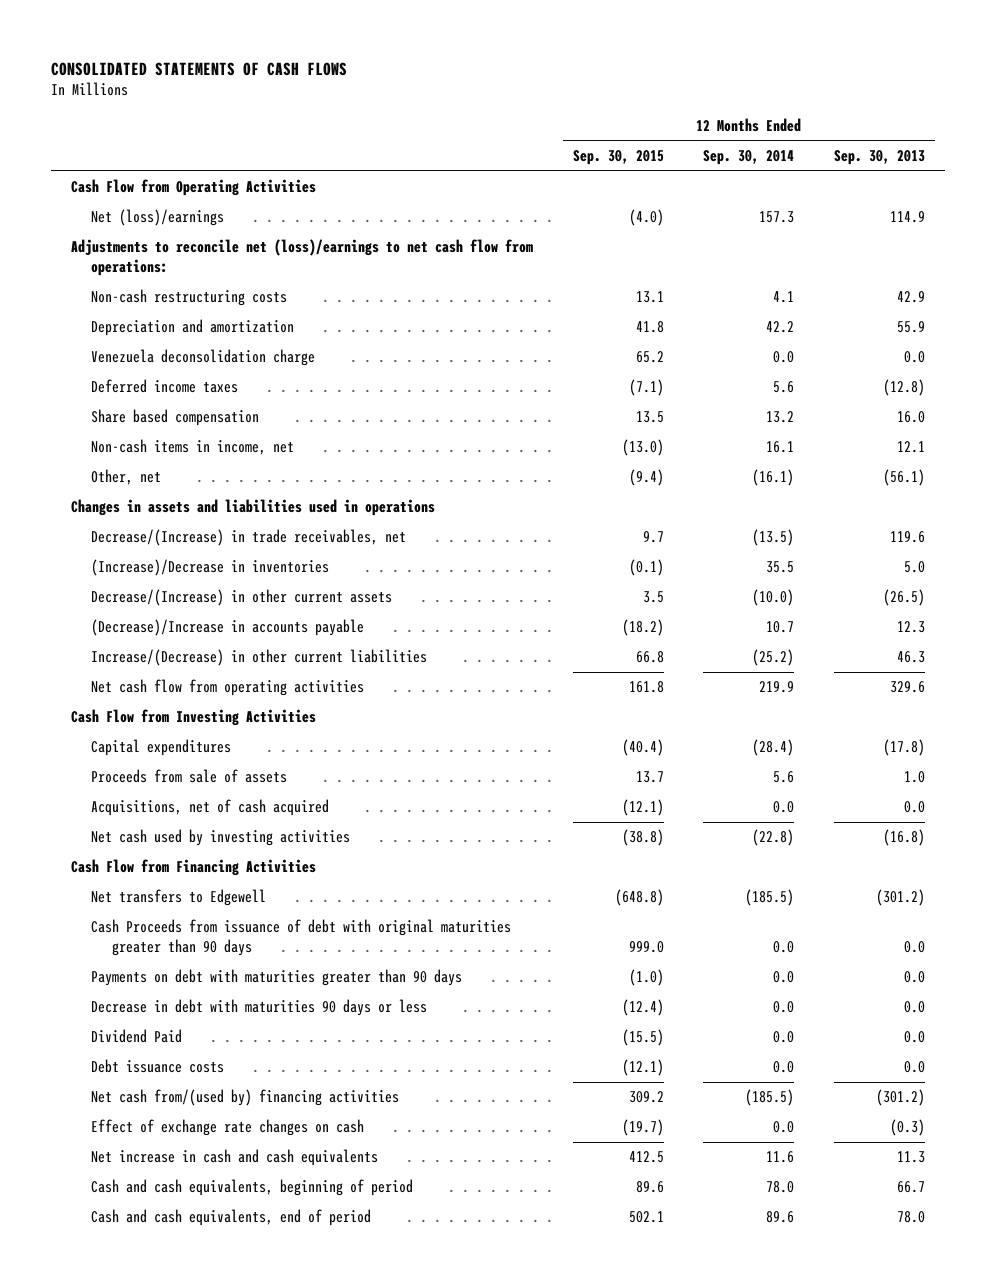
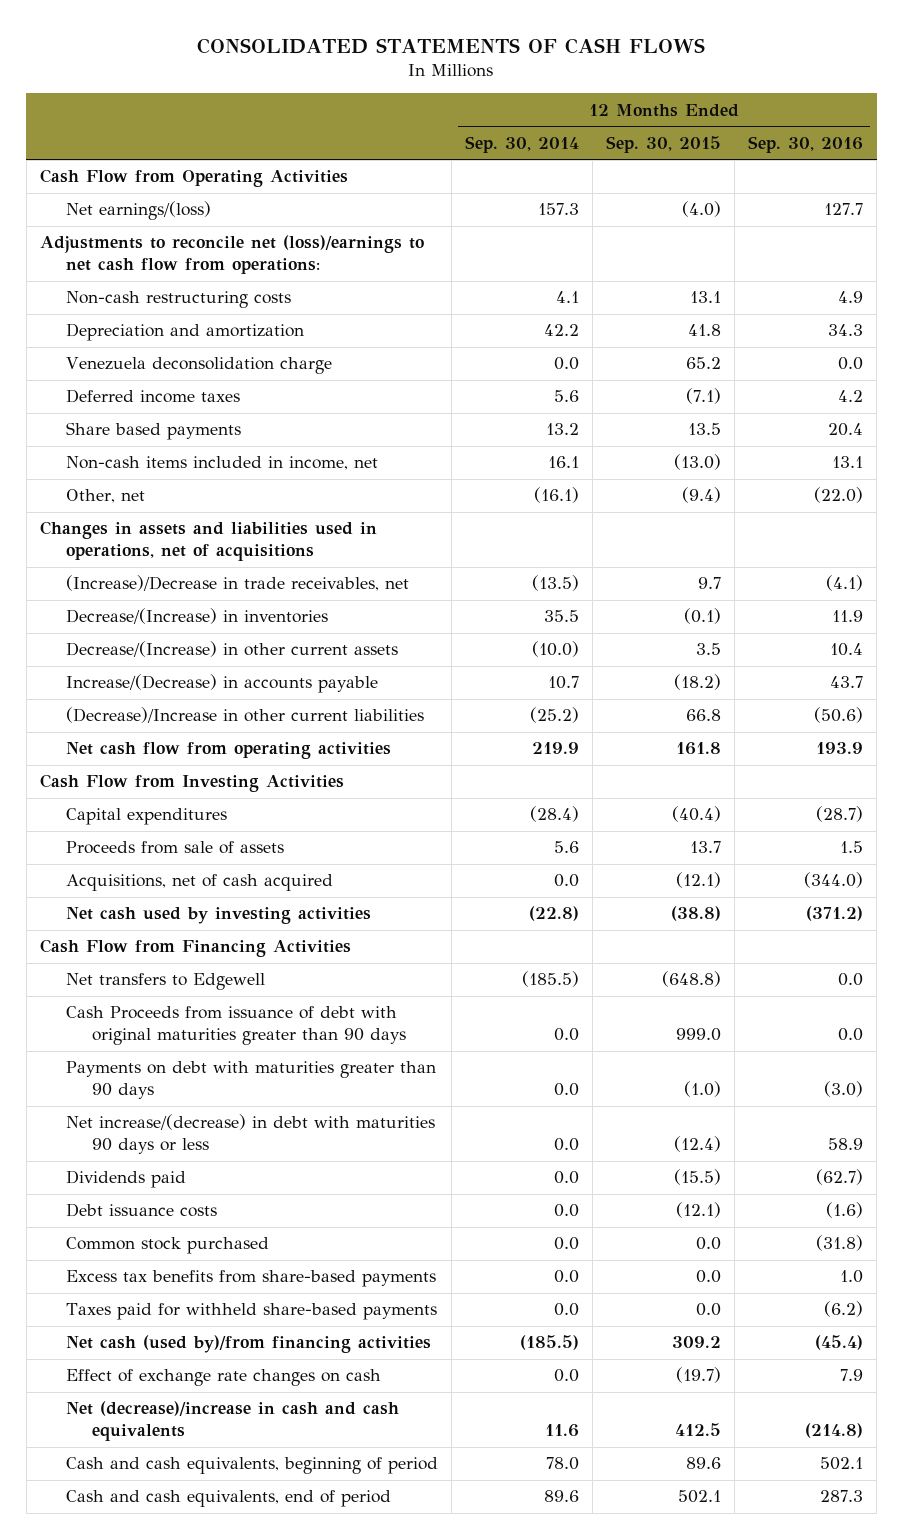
[834,150,926,166] Sep. 30, 2013 -> none
none -> [748,135,864,153] Sep. 30, 2016
[91,209,225,227] Net (loss)/earnings -> [65,201,211,221] Net earnings/(loss)
[91,409,260,427] Share based compensation -> [65,422,241,441] Share based payments
[91,439,295,456] Non-cash items in income, net -> [65,456,378,471] Non-cash items included in income, net
[70,499,435,517] Changes in assets and liabilities used in operations -> [39,521,377,562] Changes in assets and liabilities used in operations, net of acquisitions
[91,529,407,547] Decrease/(Increase) in trade receivables, net -> [65,575,409,592] (Increase)/Decrease in trade receivables, net
[91,559,330,577] (Increase)/Decrease in inventories -> [65,608,328,625] Decrease/(Increase) in inventories
[91,619,365,637] (Decrease)/Increase in accounts payable -> [65,674,378,694] Increase/(Decrease) in accounts payable
[91,649,428,667] Increase/(Decrease) in other current liabilities -> [65,707,424,724] (Decrease)/Increase in other current liabilities
[91,999,428,1017] Decrease in debt with maturities 90 days or less -> [65,1114,435,1155] Net increase/(decrease) in debt with maturities 90 days or less
[91,1029,183,1044] Dividend Paid -> [65,1170,186,1189] Dividends paid
none -> [65,1237,269,1255] Common stock purchased
none -> [65,1270,436,1288] Excess tax benefits from share-based payments
none -> [65,1303,437,1321] Taxes paid for withheld share-based payments
[91,1089,400,1107] Net cash from/(used by) financing activities -> [65,1335,431,1354] Net cash (used by)/from financing activities
[91,1149,379,1167] Net increase in cash and cash equivalents -> [65,1401,399,1442] Net (decrease)/increase in cash and cash equivalents

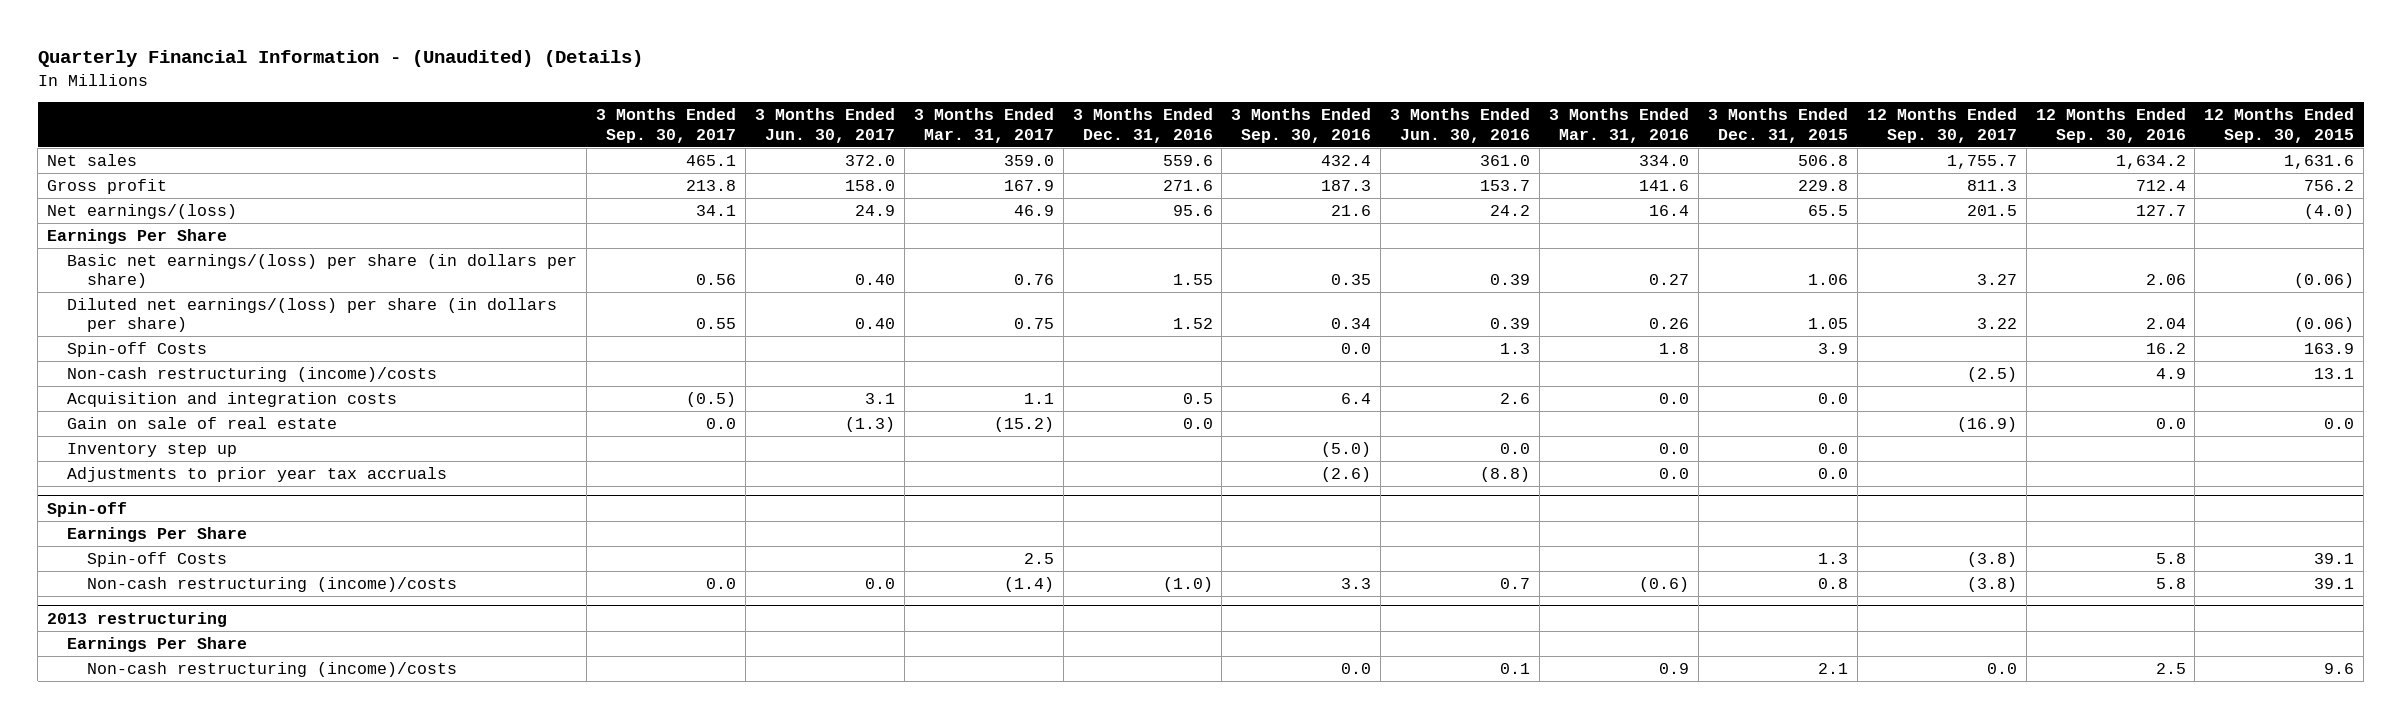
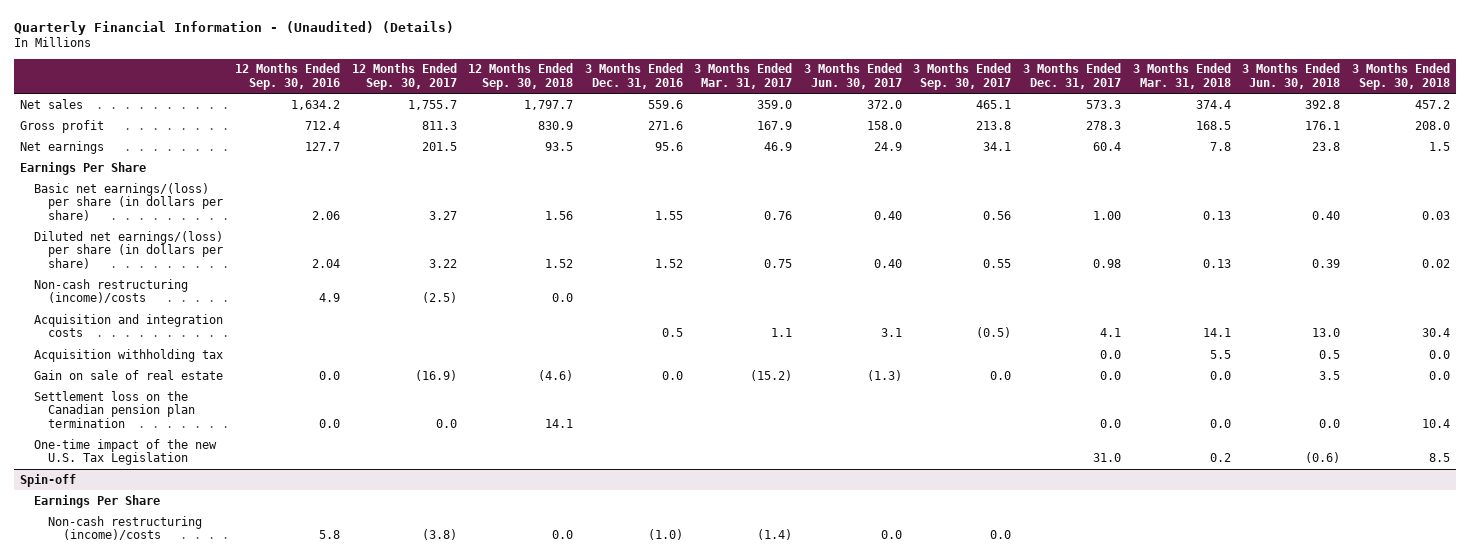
[1231,108,1372,143] 3 Months Ended Sep. 30, 2016 -> none
[1390,108,1531,143] 3 Months Ended Jun. 30, 2016 -> none
[1549,108,1690,143] 3 Months Ended Mar. 31, 2016 -> none
[1707,108,1848,143] 3 Months Ended Dec. 31, 2015 -> none
[2204,108,2355,143] 12 Months Ended Sep. 30, 2015 -> none
none -> [468,63,574,90] 12 Months Ended Sep. 30, 2018
none -> [1023,63,1122,89] 3 Months Ended Dec. 31, 2017
none -> [1132,63,1231,89] 3 Months Ended Mar. 31, 2018
none -> [1242,63,1341,89] 3 Months Ended Jun. 30, 2018
none -> [1351,63,1450,90] 3 Months Ended Sep. 30, 2018
[47,204,238,220] Net earnings/(loss) -> [19,140,104,154] Net earnings
[67,342,208,358] Spin-off Costs -> none
none -> [34,348,224,362] Acquisition withholding tax
[67,443,238,458] Inventory step up -> none
[67,467,448,483] Adjustments to prior year tax accruals -> none
none -> [34,390,196,428] Settlement loss on the Canadian pension plan termination
none -> [34,438,218,466] One-time impact of the new U.S. Tax Legislation
[87,552,228,568] Spin-off Costs -> none
[47,611,228,627] 2013 restructuring -> none
[67,637,248,653] Earnings Per Share -> none
[87,662,458,678] Non-cash restructuring (income)/costs -> none

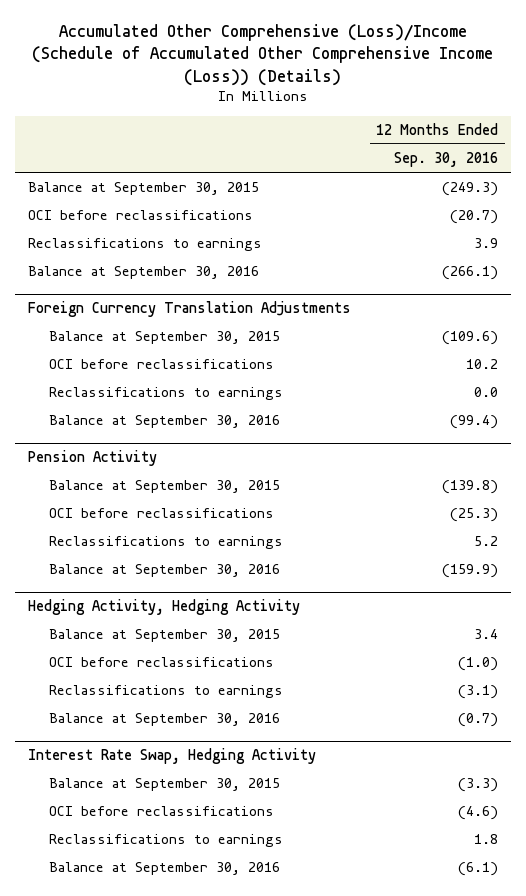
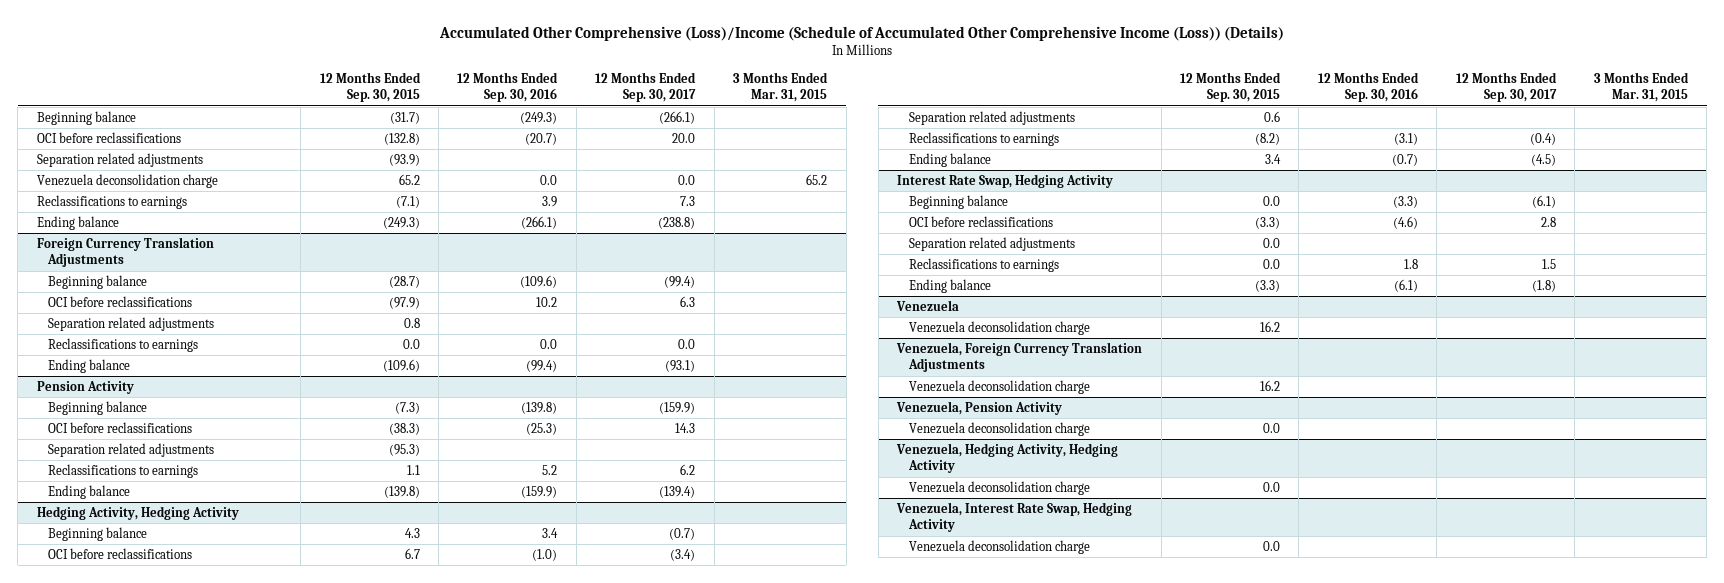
none -> [319,72,421,103] 12 Months Ended Sep. 30, 2015
none -> [595,72,697,103] 12 Months Ended Sep. 30, 2017
none -> [733,72,829,103] 3 Months Ended Mar. 31, 2015
[27,182,259,196] Balance at September 30, 2015 -> [36,111,136,126] Beginning balance
none -> [36,153,203,168] Separation related adjustments
none -> [36,174,218,189] Venezuela deconsolidation charge
[27,266,259,280] Balance at September 30, 2016 -> [36,216,119,231] Ending balance
[48,331,280,345] Balance at September 30, 2015 -> [48,275,148,290] Beginning balance
none -> [48,317,215,332] Separation related adjustments
[48,415,280,429] Balance at September 30, 2016 -> [48,359,131,374] Ending balance
[48,480,280,494] Balance at September 30, 2015 -> [48,401,148,416] Beginning balance
none -> [48,443,215,458] Separation related adjustments
[48,564,280,578] Balance at September 30, 2016 -> [48,485,131,500] Ending balance
[48,629,280,643] Balance at September 30, 2015 -> [48,527,148,542] Beginning balance
none -> [908,111,1075,126] Separation related adjustments
[48,713,280,727] Balance at September 30, 2016 -> [908,153,991,168] Ending balance
[48,778,280,792] Balance at September 30, 2015 -> [908,195,1008,210] Beginning balance
none -> [908,237,1075,252] Separation related adjustments
[48,862,280,876] Balance at September 30, 2016 -> [908,279,991,294] Ending balance
none -> [896,300,960,312] Venezuela
none -> [908,321,1090,336] Venezuela deconsolidation charge
none -> [896,342,1143,373] Venezuela, Foreign Currency Translation Adjustments
none -> [908,380,1090,395] Venezuela deconsolidation charge
none -> [896,401,1063,416] Venezuela, Pension Activity
none -> [908,422,1090,437] Venezuela deconsolidation charge
none -> [896,443,1119,474] Venezuela, Hedging Activity, Hedging Activity
none -> [908,481,1090,496] Venezuela deconsolidation charge
none -> [896,502,1133,533] Venezuela, Interest Rate Swap, Hedging Activity
none -> [908,540,1090,555] Venezuela deconsolidation charge

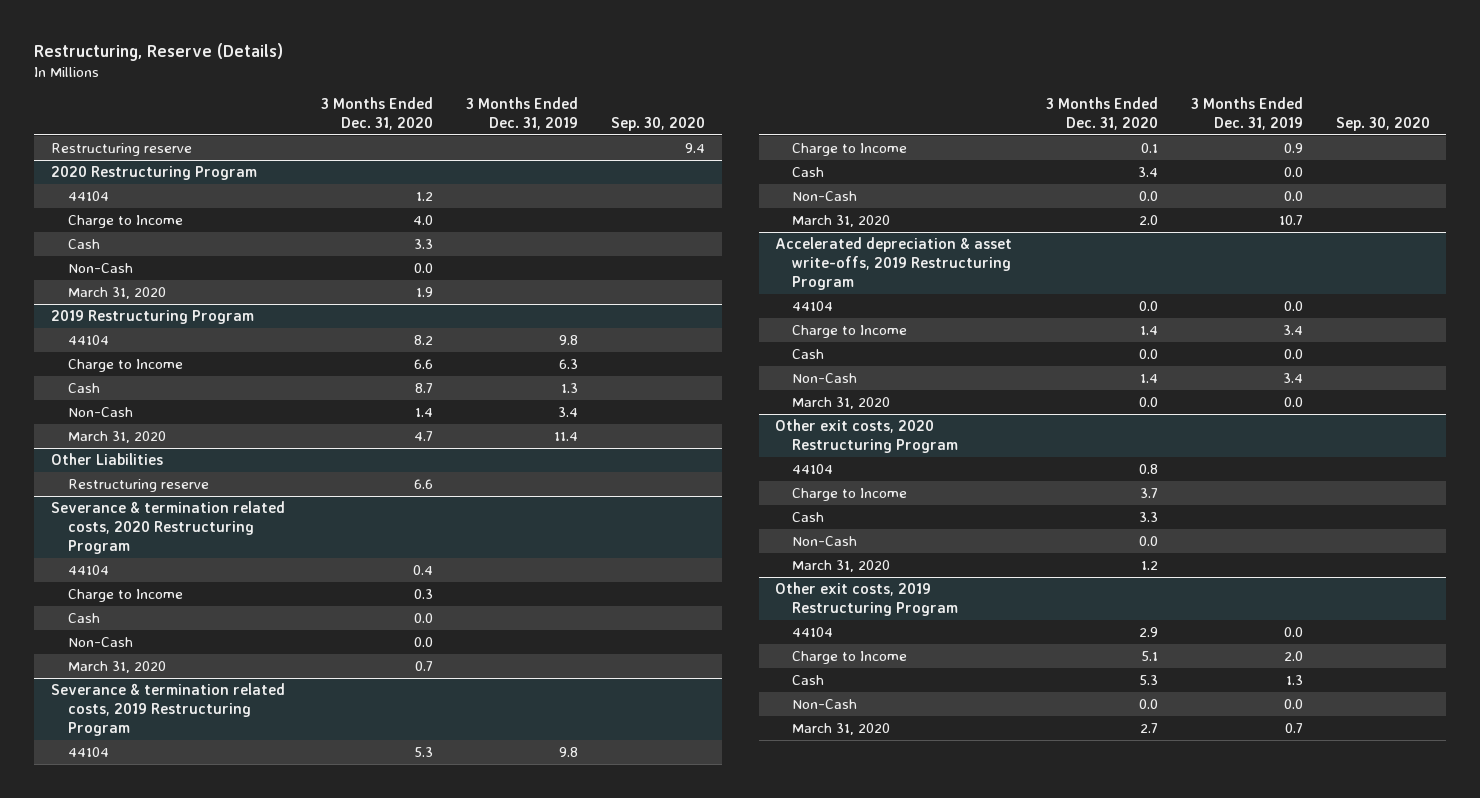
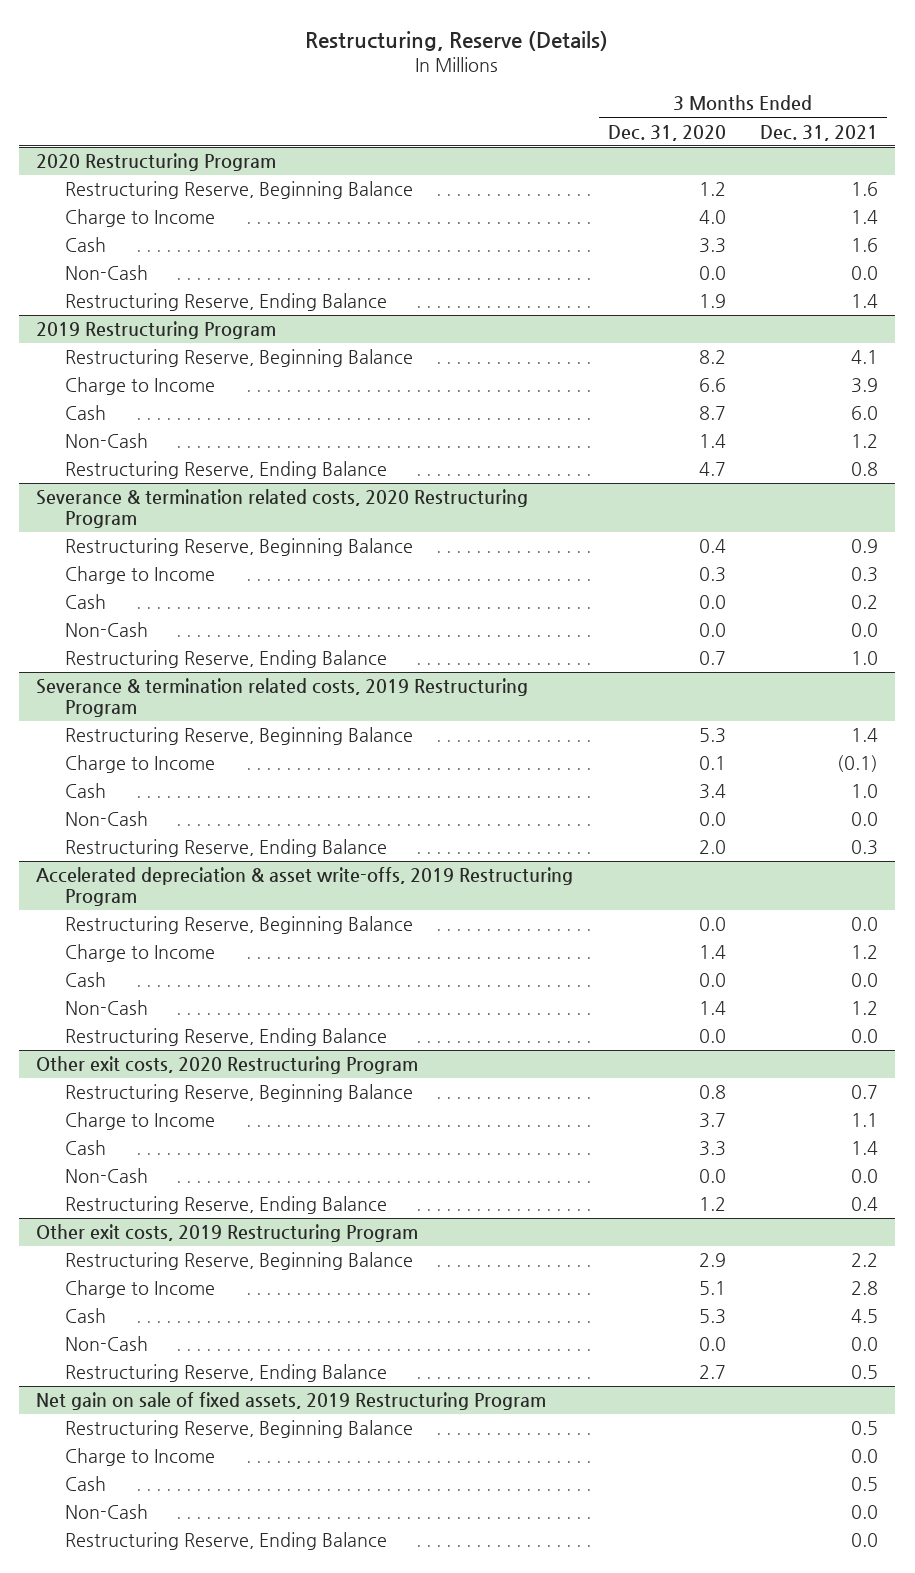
[465,96,578,130] 3 Months Ended Dec. 31, 2019 -> none
[611,116,706,131] Sep. 30, 2020 -> none
none -> [760,124,879,141] Dec. 31, 2021
[50,143,192,157] Restructuring reserve -> none
[67,191,109,202] 44104 -> [64,181,413,200] Restructuring Reserve, Beginning Balance
[67,287,166,300] March 31, 2020 -> [64,293,387,312] Restructuring Reserve, Ending Balance
[67,335,109,346] 44104 -> [64,349,413,368] Restructuring Reserve, Beginning Balance
[50,453,163,466] Other Liabilities -> none
[67,479,209,493] Restructuring reserve -> none
[67,431,166,444] March 31, 2020 -> [64,461,387,480] Restructuring Reserve, Ending Balance
[67,565,109,576] 44104 -> [64,538,413,557] Restructuring Reserve, Beginning Balance
[67,661,166,674] March 31, 2020 -> [64,650,387,669] Restructuring Reserve, Ending Balance
[67,747,109,758] 44104 -> [64,727,413,746] Restructuring Reserve, Beginning Balance
[792,215,891,228] March 31, 2020 -> [64,839,387,858] Restructuring Reserve, Ending Balance
[792,301,834,312] 44104 -> [64,916,413,935] Restructuring Reserve, Beginning Balance
[792,397,891,410] March 31, 2020 -> [64,1028,387,1047] Restructuring Reserve, Ending Balance
[792,464,834,475] 44104 -> [64,1084,413,1103] Restructuring Reserve, Beginning Balance
[792,560,891,573] March 31, 2020 -> [64,1196,387,1215] Restructuring Reserve, Ending Balance
[792,627,834,638] 44104 -> [64,1252,413,1271] Restructuring Reserve, Beginning Balance
[792,723,891,736] March 31, 2020 -> [64,1364,387,1383] Restructuring Reserve, Ending Balance
none -> [36,1392,547,1411] Net gain on sale of fixed assets, 2019 Restructuring Program
none -> [64,1420,413,1439] Restructuring Reserve, Beginning Balance
none -> [64,1448,215,1467] Charge to Income
none -> [64,1476,106,1492] Cash
none -> [64,1504,148,1520] Non-Cash
none -> [64,1532,387,1551] Restructuring Reserve, Ending Balance

